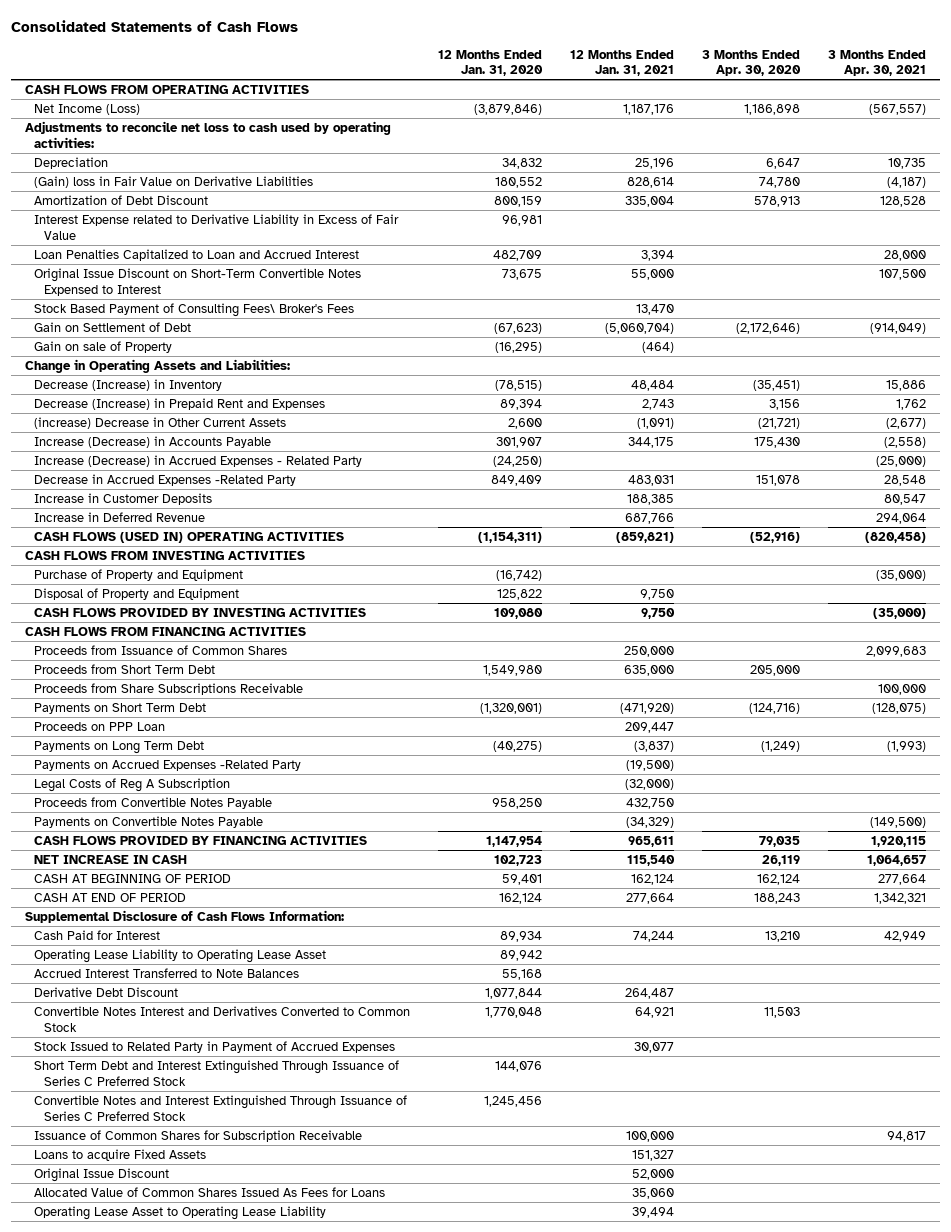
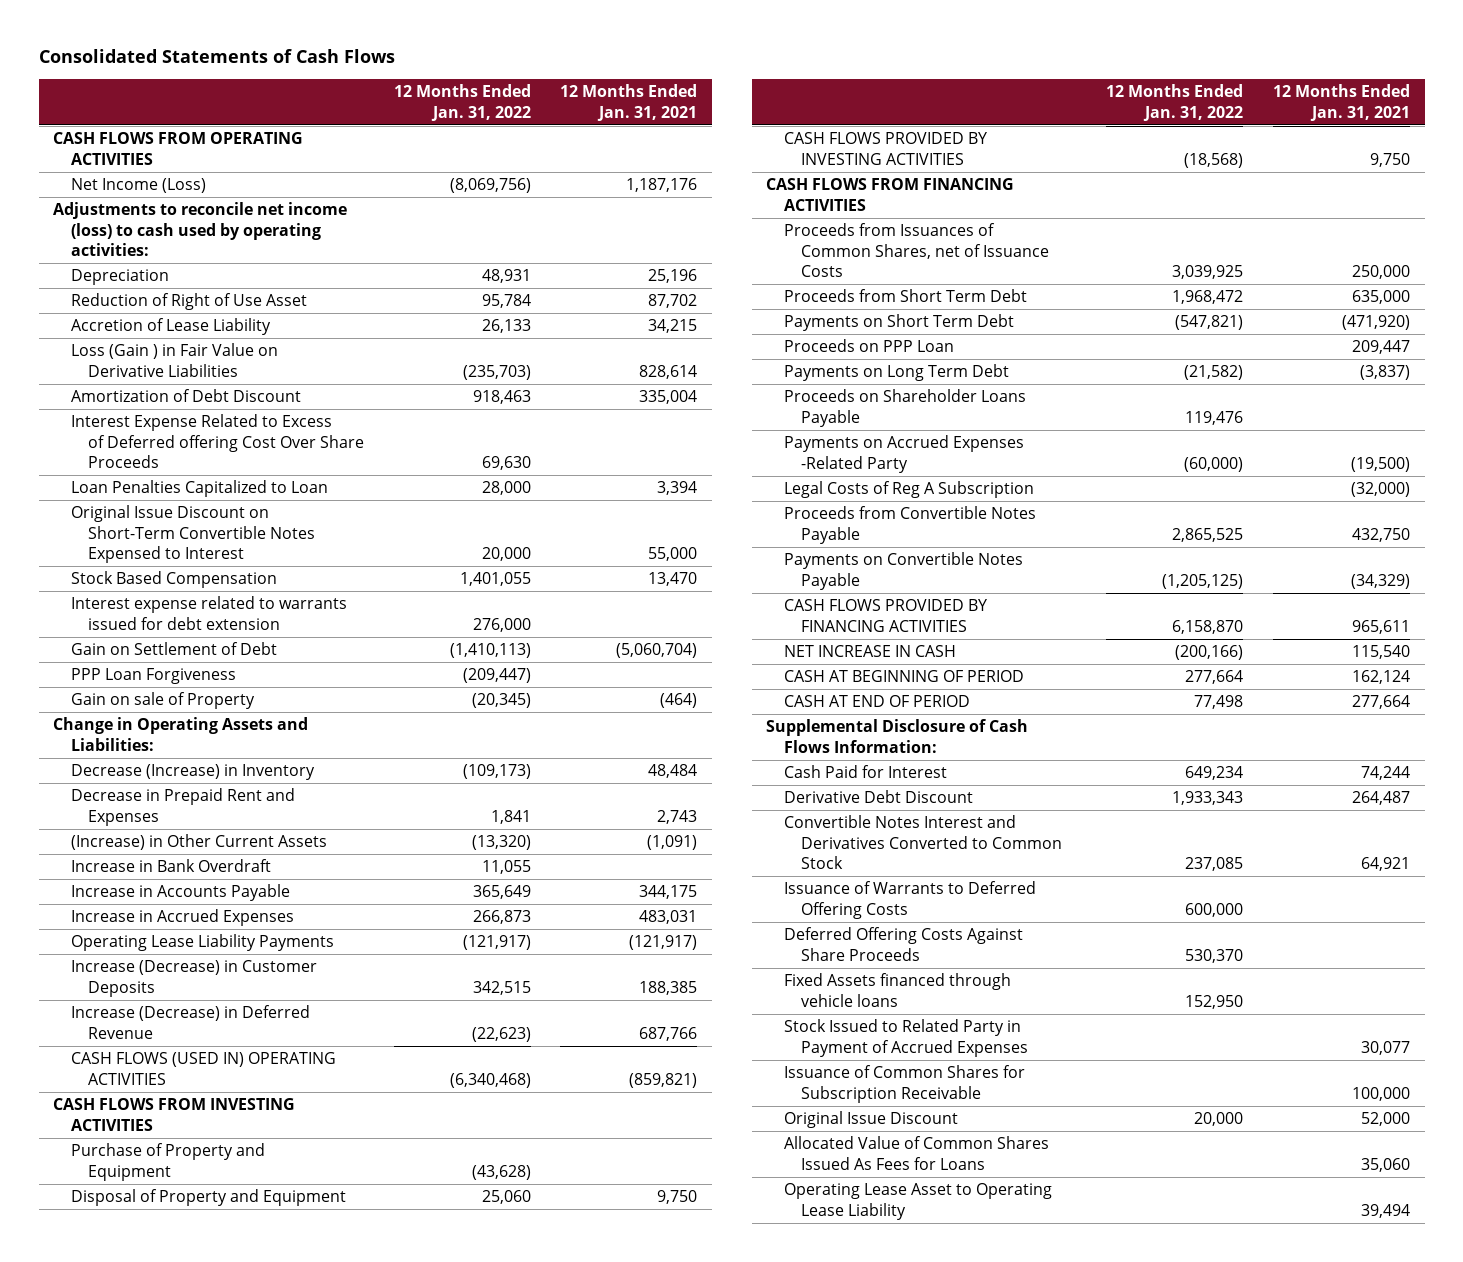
[438,49,544,77] 12 Months Ended Jan. 31, 2020 -> none
[701,49,801,77] 3 Months Ended Apr. 30, 2020 -> none
[827,49,926,77] 3 Months Ended Apr. 30, 2021 -> none
none -> [393,84,531,121] 12 Months Ended Jan. 31, 2022
[25,120,392,148] Adjustments to reconcile net loss to cash used by operating activities: -> [53,202,348,257] Adjustments to reconcile net income (loss) to cash used by operating activities:
none -> [70,293,307,311] Reduction of Right of Use Asset
none -> [70,318,271,336] Accretion of Lease Liability
[34,175,314,188] (Gain) loss in Fair Value on Derivative Liabilities -> [70,343,278,377] Loss (Gain ) in Fair Value on Derivative Liabilities
[34,213,400,240] Interest Expense related to Derivative Liability in Excess of Fair Value -> none
none -> [70,414,364,469] Interest Expense Related to Excess of Deferred offering Cost Over Share Proceeds
[34,248,360,261] Loan Penalties Capitalized to Loan and Accrued Interest -> [70,480,328,498] Loan Penalties Capitalized to Loan
[34,302,355,317] Stock Based Payment of Consulting Fees\ Broker's Fees -> [70,571,277,589] Stock Based Compensation
none -> [70,596,347,630] Interest expense related to warrants issued for debt extension
none -> [70,668,236,685] PPP Loan Forgiveness
[34,454,363,467] Increase (Decrease) in Accrued Expenses - Related Party -> none
[34,397,326,410] Decrease (Increase) in Prepaid Rent and Expenses -> [70,788,295,826] Decrease in Prepaid Rent and Expenses
[34,416,287,429] (increase) Decrease in Other Current Assets -> [70,834,327,851] (Increase) in Other Current Assets
none -> [70,859,271,873] Increase in Bank Overdraft
[34,435,272,448] Increase (Decrease) in Accounts Payable -> [70,884,290,902] Increase in Accounts Payable
[34,473,297,486] Decrease in Accrued Expenses -Related Party -> [70,909,294,927] Increase in Accrued Expenses
none -> [70,934,334,952] Operating Lease Liability Payments
[34,492,213,505] Increase in Customer Deposits -> [70,960,317,997] Increase (Decrease) in Customer Deposits
[34,511,206,522] Increase in Deferred Revenue -> [70,1005,310,1039] Increase (Decrease) in Deferred Revenue
[34,644,288,655] Proceeds from Issuance of Common Shares -> [783,223,1049,278] Proceeds from Issuances of Common Shares, net of Issuance Costs
[34,682,304,695] Proceeds from Share Subscriptions Receivable -> none
none -> [783,389,1026,427] Proceeds on Shareholder Loans Payable
[34,948,327,963] Operating Lease Liability to Operating Lease Asset -> none
[34,967,300,978] Accrued Interest Transferred to Note Balances -> none
none -> [783,881,1036,919] Issuance of Warrants to Deferred Offering Costs
none -> [783,927,1023,961] Deferred Offering Costs Against Share Proceeds
none -> [783,973,1011,1007] Fixed Assets financed through vehicle loans
[34,1059,400,1086] Short Term Debt and Interest Extinguished Through Issuance of Series C Preferred Stock -> none
[34,1094,408,1121] Convertible Notes and Interest Extinguished Through Issuance of Series C Preferred Stock -> none
[34,1148,207,1161] Loans to acquire Fixed Assets -> none

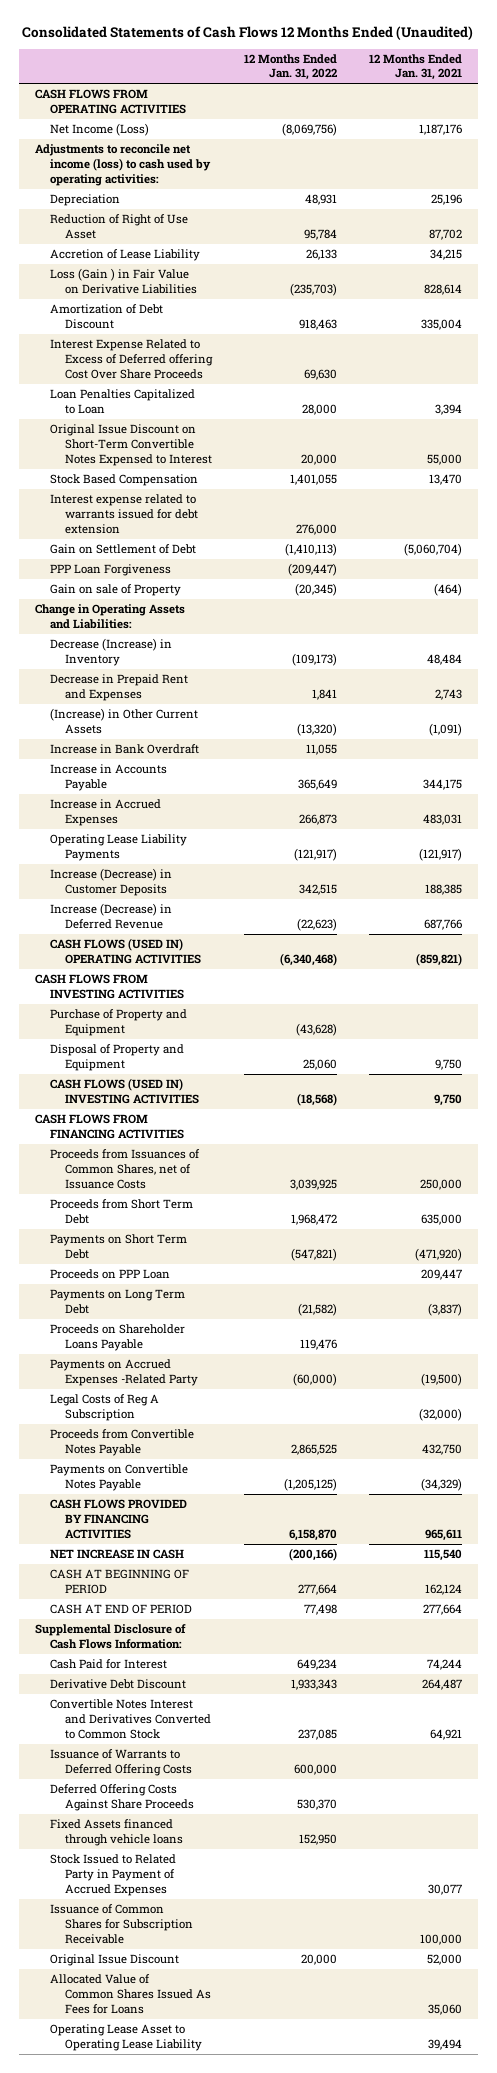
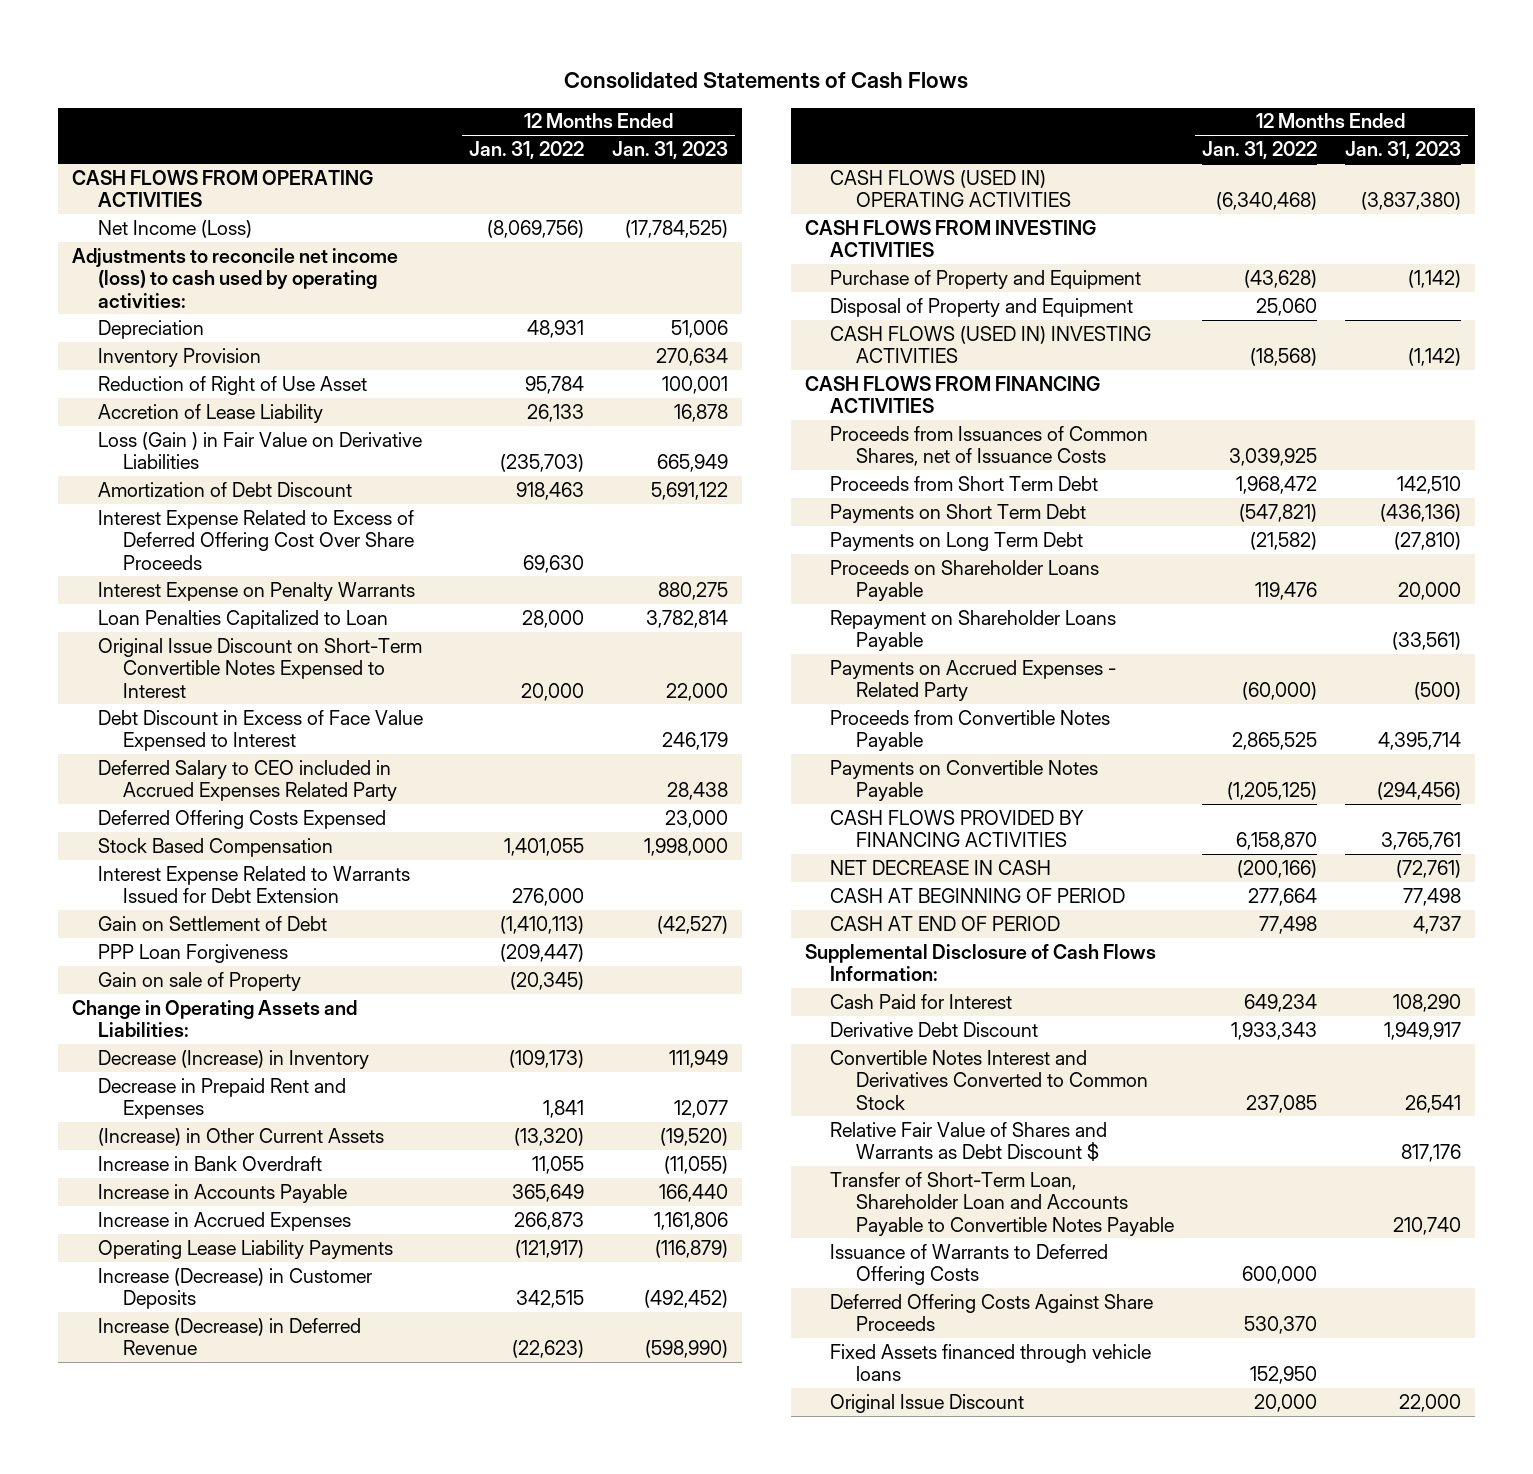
[22,25,474,40] Consolidated Statements of Cash Flows 12 Months Ended (Unaudited) -> [564,72,969,90] Consolidated Statements of Cash Flows
[369,53,463,81] 12 Months Ended Jan. 31, 2021 -> none
none -> [612,141,729,160] Jan. 31, 2023
none -> [97,347,261,367] Inventory Provision
[50,339,214,379] Interest Expense Related to Excess of Deferred offering Cost Over Share Proceeds -> [97,509,415,570] Interest Expense Related to Excess of Deferred Offering Cost Over Share Proceeds
none -> [97,581,415,601] Interest Expense on Penalty Warrants
none -> [97,709,423,752] Debt Discount in Excess of Face Value Expensed to Interest
none -> [97,759,398,802] Deferred Salary to CEO included in Accrued Expenses Related Party
none -> [97,809,386,829] Deferred Offering Costs Expensed
[50,494,199,534] Interest expense related to warrants issued for debt extension -> [97,865,410,904] Interest Expense Related to Warrants Issued for Debt Extension
[50,1269,171,1280] Proceeds on PPP Loan -> none
[50,1394,160,1421] Legal Costs of Reg A Subscription -> none
none -> [830,609,1117,652] Repayment on Shareholder Loans Payable
[50,1359,199,1386] Payments on Accrued Expenses -Related Party -> [830,659,1117,702] Payments on Accrued Expenses - Related Party
[50,1549,185,1560] NET INCREASE IN CASH -> [830,859,1052,875] NET DECREASE IN CASH
none -> [830,1121,1108,1162] Relative Fair Value of Shares and Warrants as Debt Discount $
none -> [830,1171,1174,1236] Transfer of Short-Term Loan, Shareholder Loan and Accounts Payable to Convertible Notes Payable
[50,1854,177,1896] Stock Issued to Related Party in Payment of Accrued Expenses -> none
[50,1904,194,1944] Issuance of Common Shares for Subscription Receivable -> none
[50,1974,212,2014] Allocated Value of Common Shares Issued As Fees for Loans -> none
[50,2024,203,2051] Operating Lease Asset to Operating Lease Liability -> none

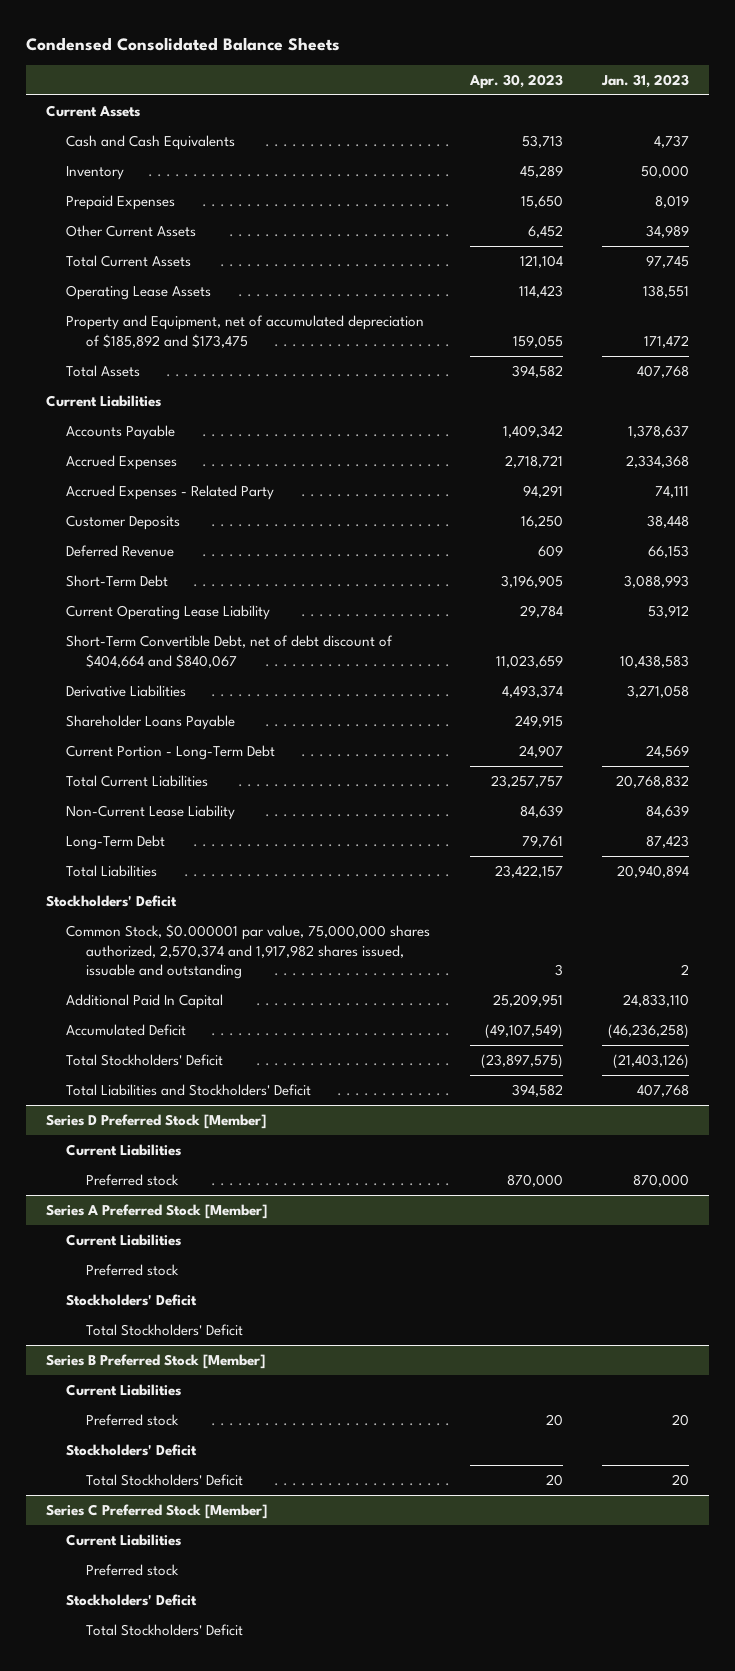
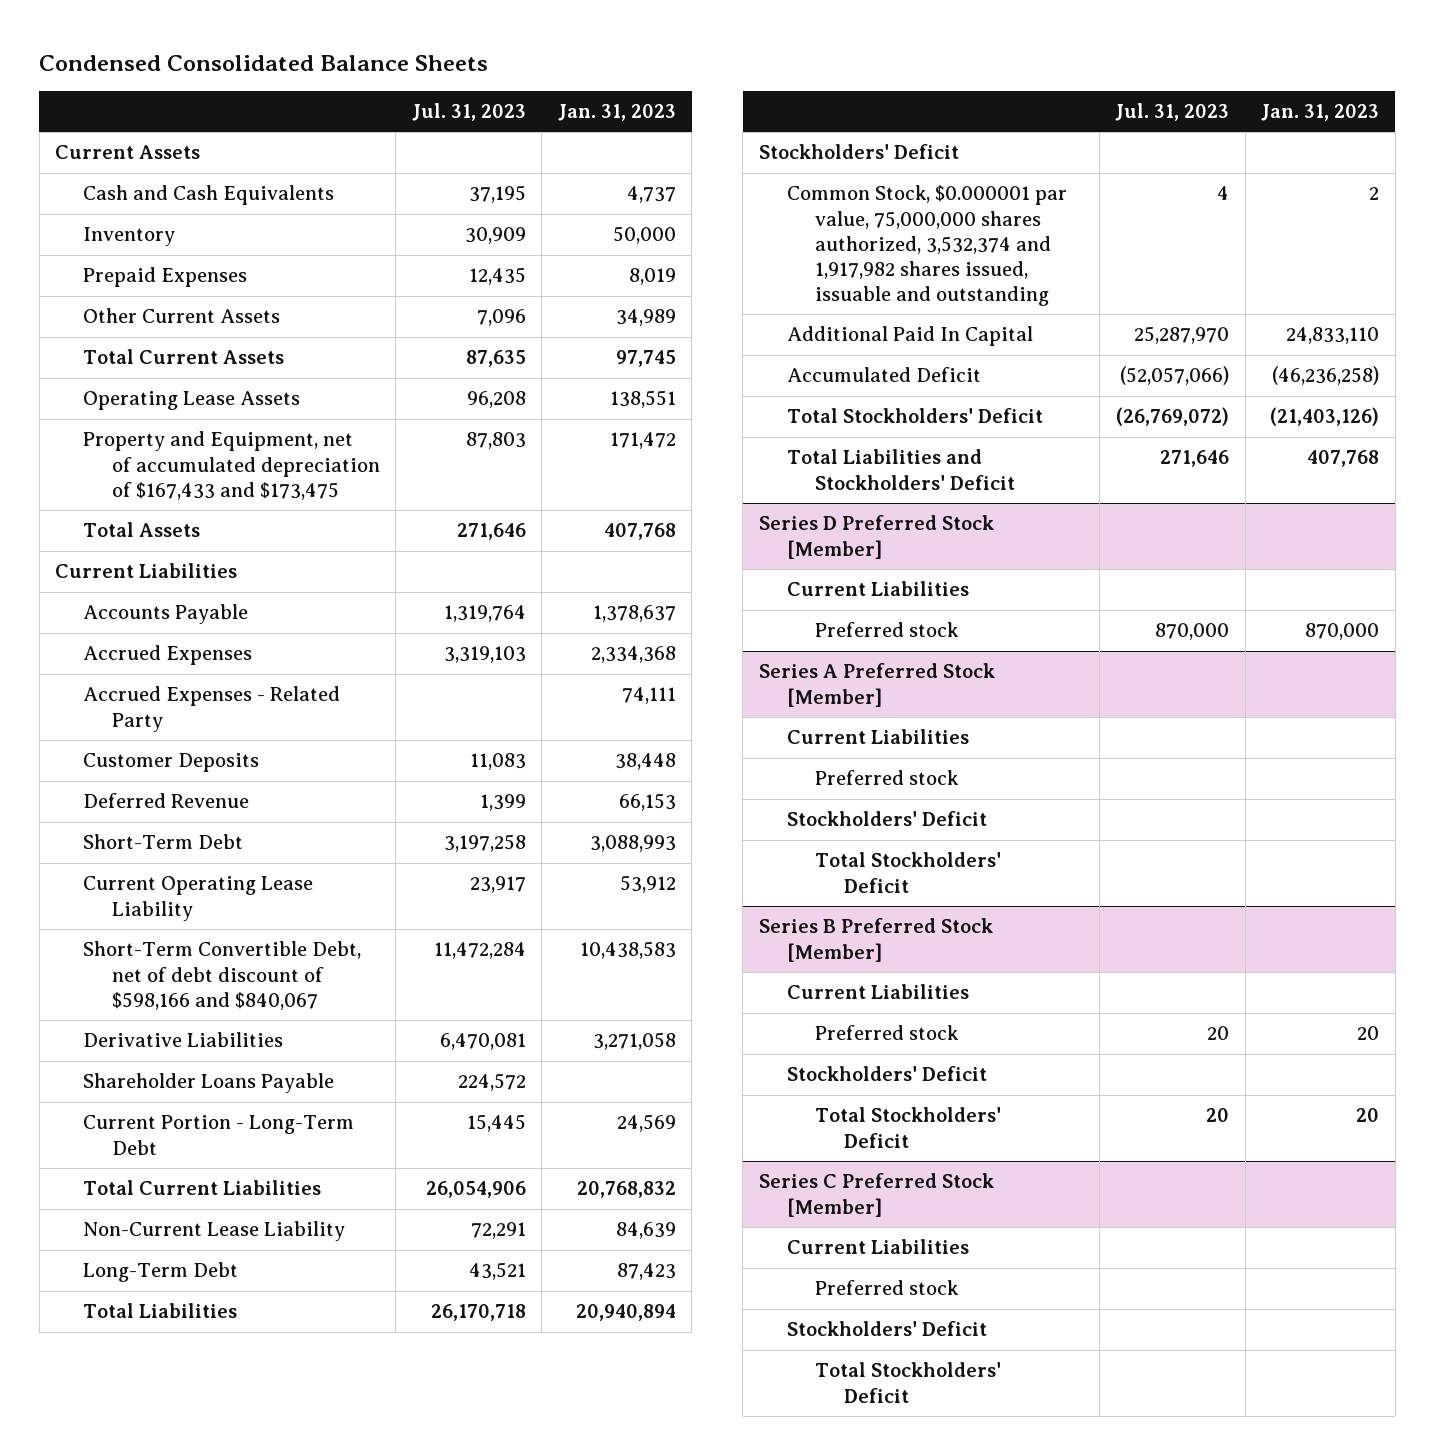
[468,73,563,89] Apr. 30, 2023 -> none
none -> [411,103,526,122] Jul. 31, 2023
[65,314,424,348] Property and Equipment, net of accumulated depreciation of $185,892 and $173,475 -> [83,431,380,500] Property and Equipment, net of accumulated depreciation of $167,433 and $173,475
[65,634,393,668] Short-Term Convertible Debt, net of debt discount of $404,664 and $840,067 -> [83,941,362,1010] Short-Term Convertible Debt, net of debt discount of $598,166 and $840,067
[65,923,430,980] Common Stock, $0.000001 par value, 75,000,000 shares authorized, 2,570,374 and 1,917,982 shares issued, issuable and outstanding -> [786,185,1067,307] Common Stock, $0.000001 par value, 75,000,000 shares authorized, 3,532,374 and 1,917,982 shares issued, issuable and outstanding

